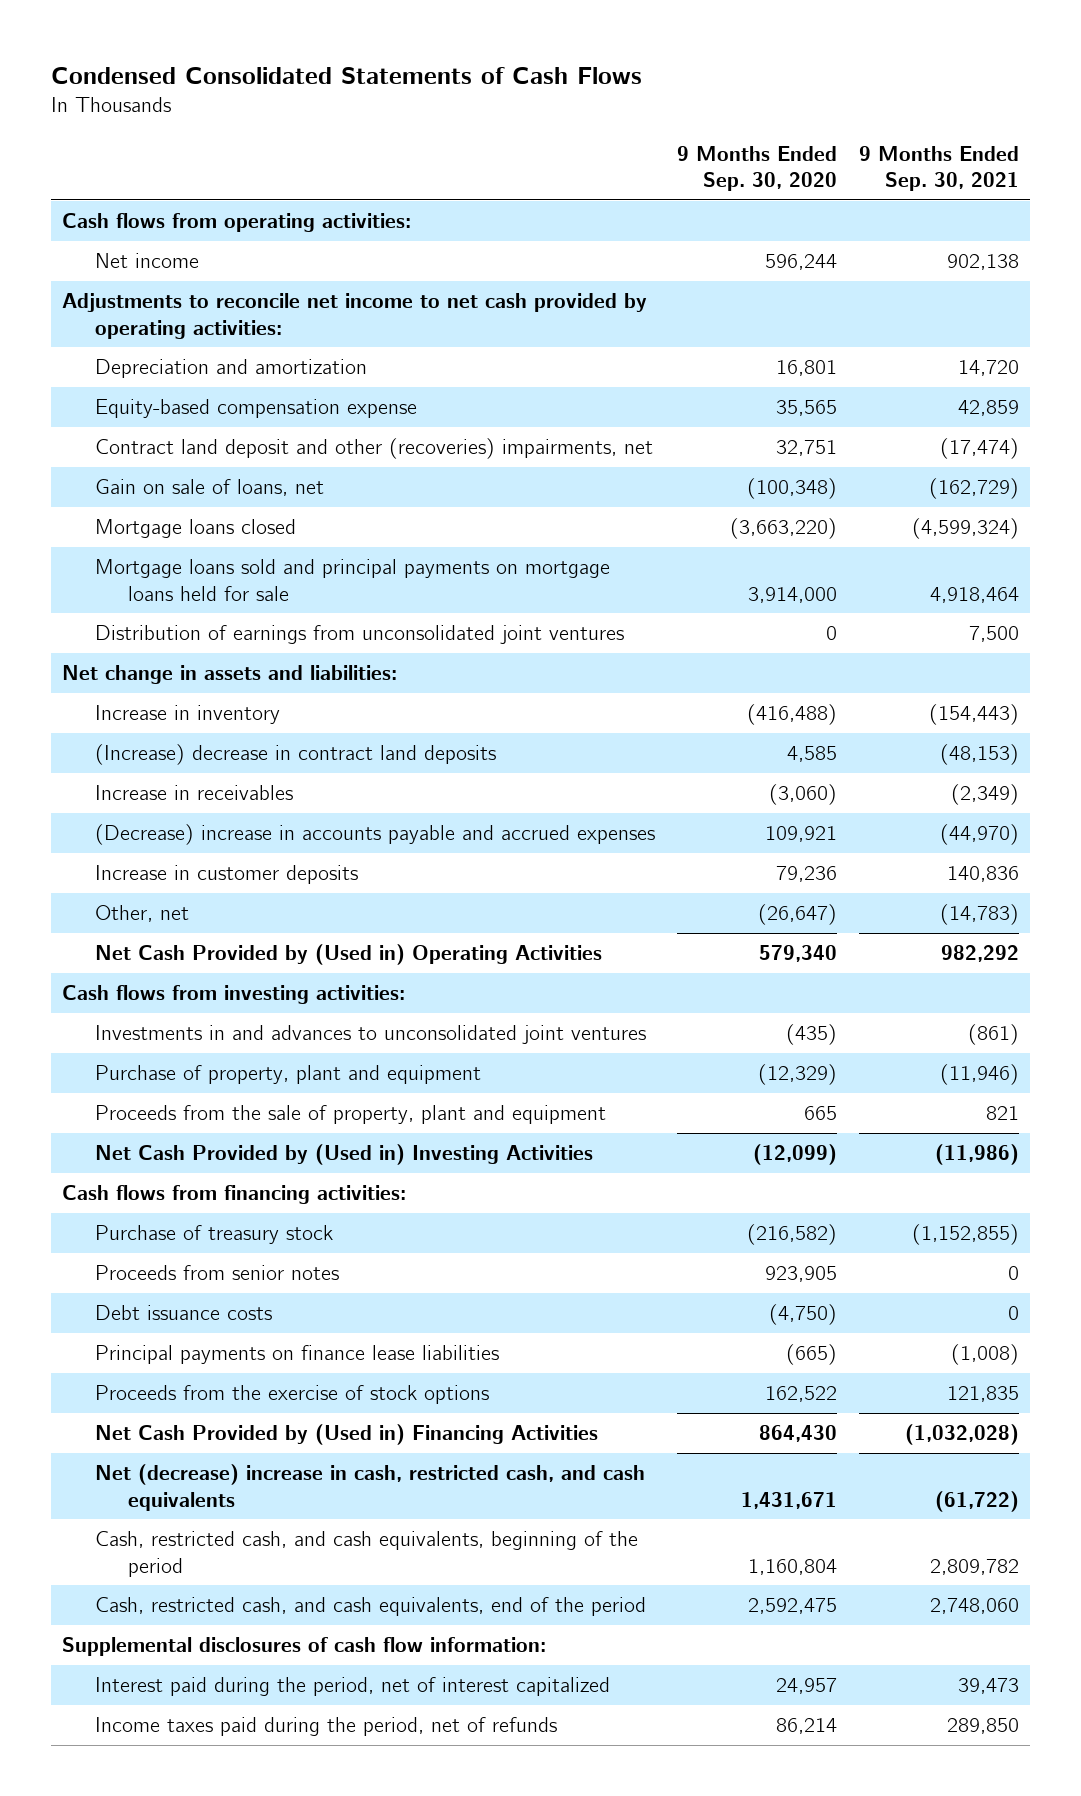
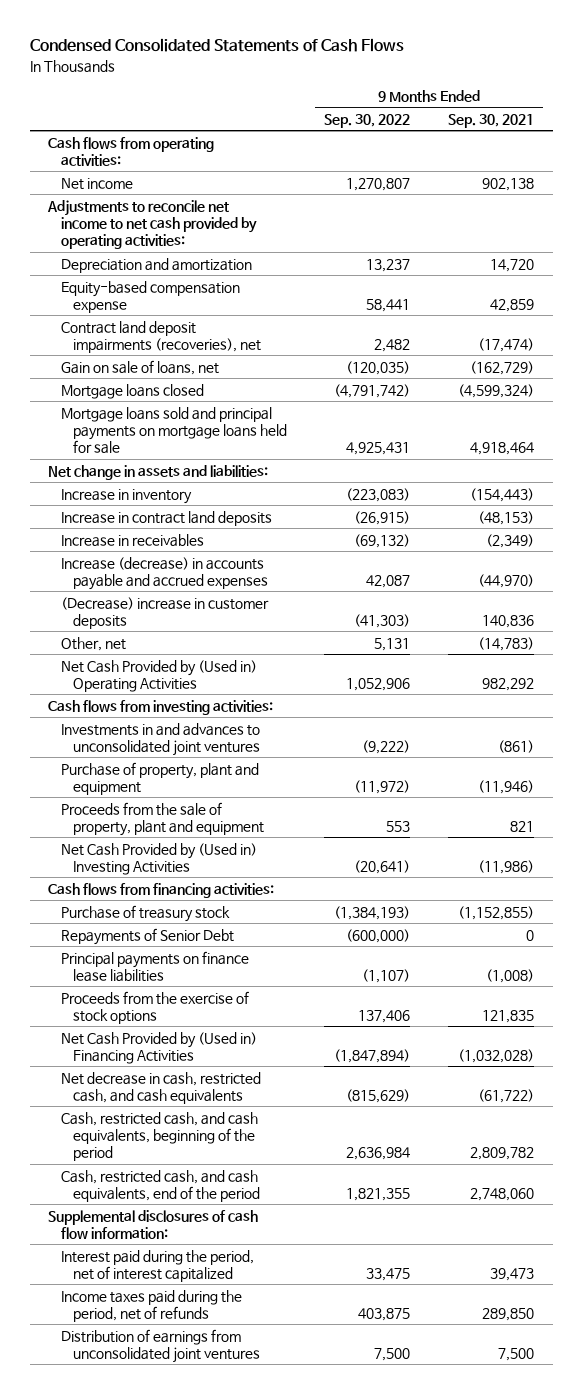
[676,145,837,192] 9 Months Ended Sep. 30, 2020 -> none
none -> [324,113,411,128] Sep. 30, 2022
[94,438,653,460] Contract land deposit and other (recoveries) impairments, net -> [60,320,261,353] Contract land deposit impairments (recoveries), net
[94,744,496,766] (Increase) decrease in contract land deposits -> [60,510,272,526] Increase in contract land deposits
[94,824,655,846] (Decrease) increase in accounts payable and accrued expenses -> [60,556,268,590] Increase (decrease) in accounts payable and accrued expenses
[94,865,358,885] Increase in customer deposits -> [60,596,269,629] (Decrease) increase in customer deposits
[94,1265,339,1281] Proceeds from senior notes -> none
[94,1305,272,1321] Debt issuance costs -> none
none -> [60,927,234,945] Repayments of Senior Debt
[94,1464,645,1511] Net (decrease) increase in cash, restricted cash, and cash equivalents -> [60,1071,261,1104] Net decrease in cash, restricted cash, and cash equivalents
[94,625,624,645] Distribution of earnings from unconsolidated joint ventures -> [60,1328,260,1363] Distribution of earnings from unconsolidated joint ventures

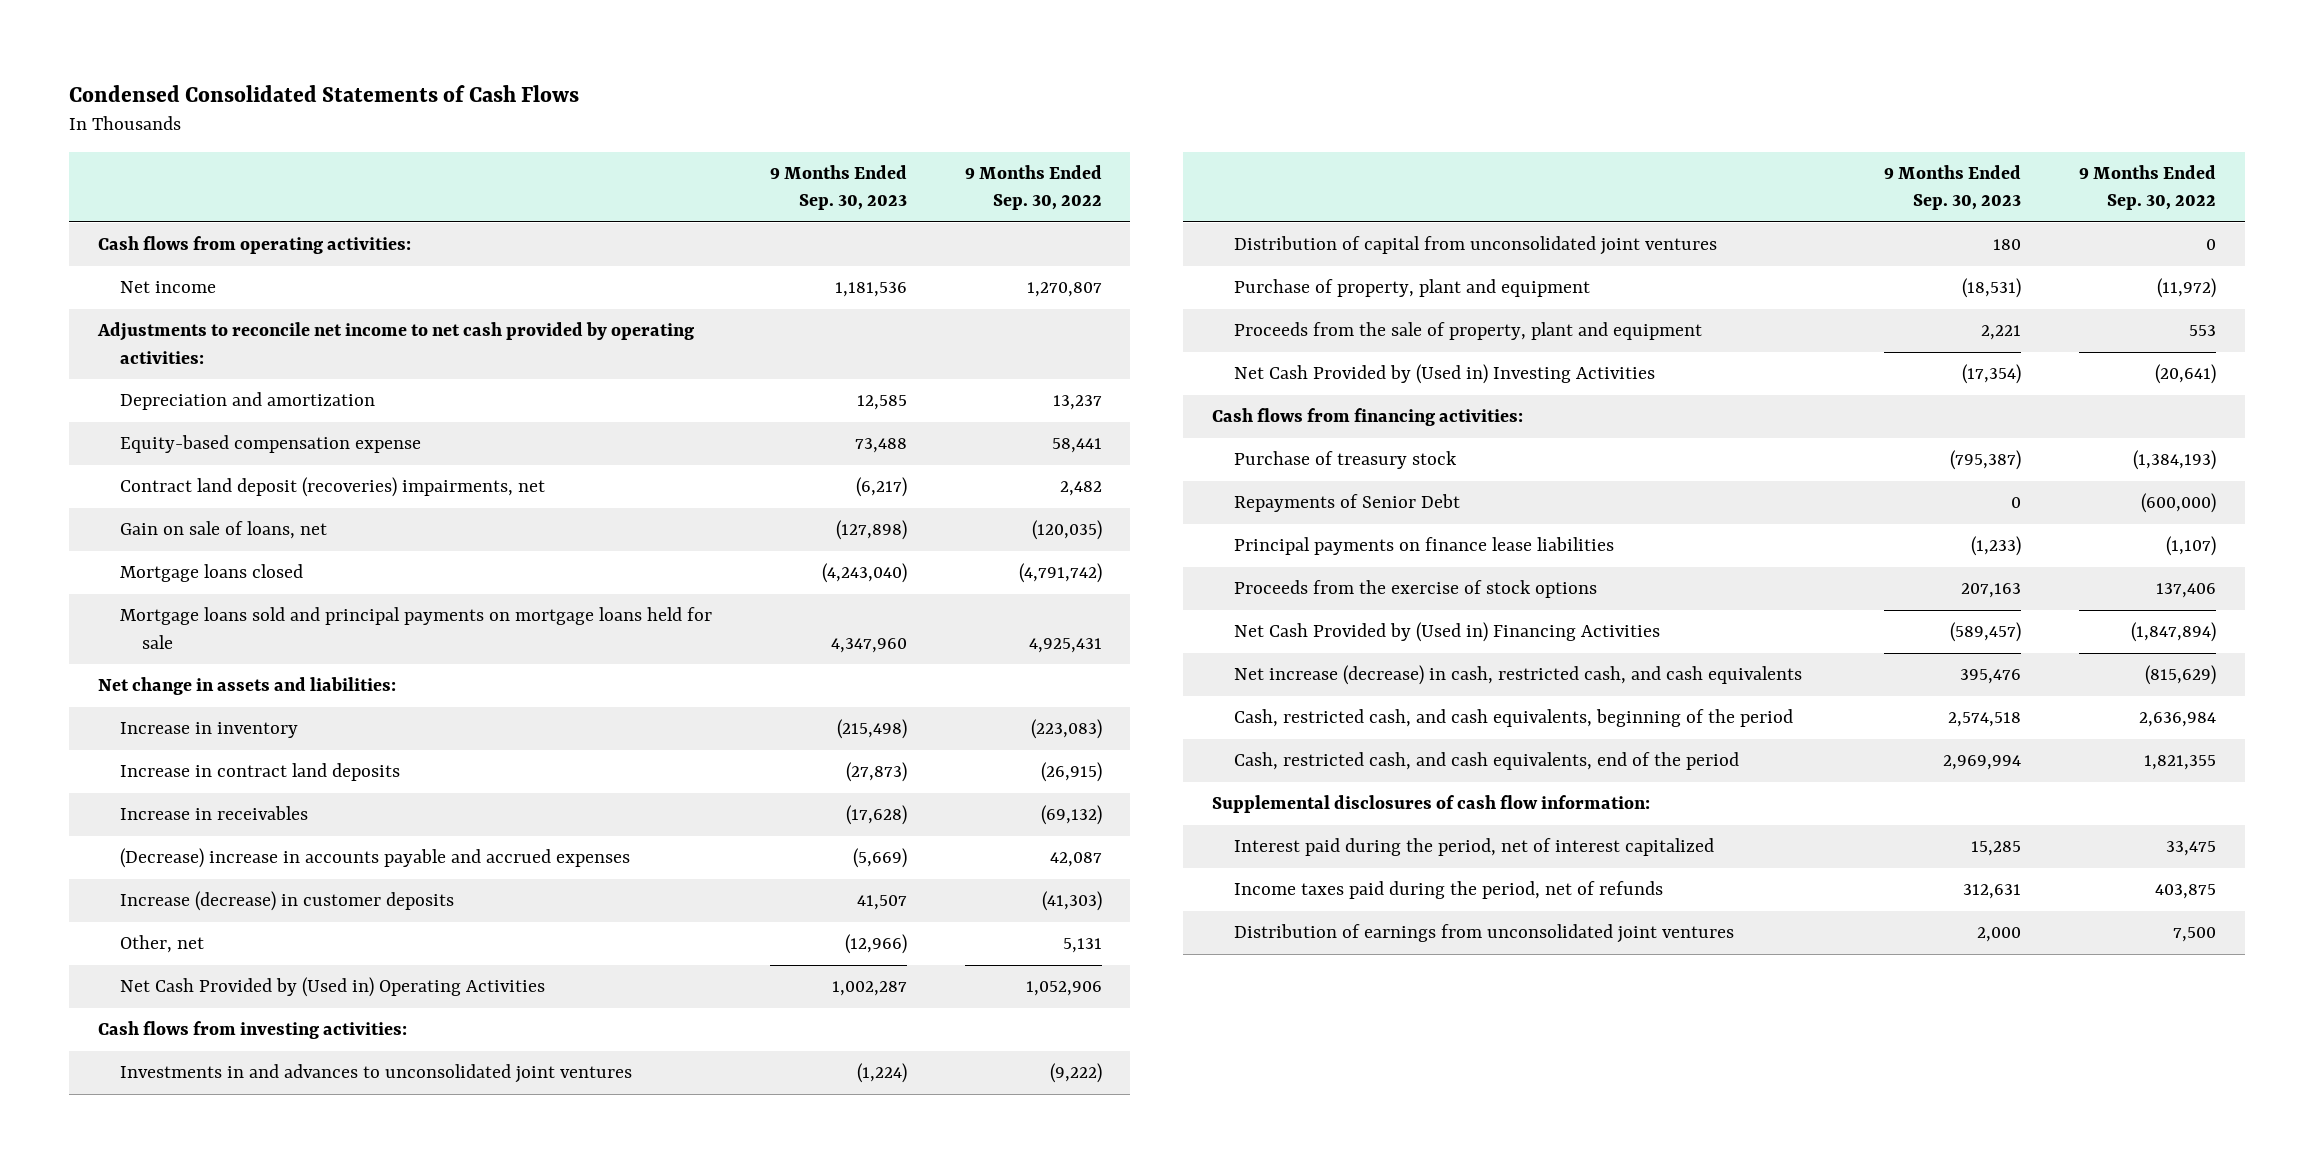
[447,113,534,128] Sep. 30, 2021 -> none
none -> [769,164,907,211] 9 Months Ended Sep. 30, 2023
[60,320,261,353] Contract land deposit impairments (recoveries), net -> [119,477,545,498] Contract land deposit (recoveries) impairments, net
[60,556,268,590] Increase (decrease) in accounts payable and accrued expenses -> [119,848,630,869] (Decrease) increase in accounts payable and accrued expenses
[60,596,269,629] (Decrease) increase in customer deposits -> [119,891,454,912] Increase (decrease) in customer deposits
none -> [1234,236,1718,256] Distribution of capital from unconsolidated joint ventures
[60,1071,261,1104] Net decrease in cash, restricted cash, and cash equivalents -> [1234,665,1803,686] Net increase (decrease) in cash, restricted cash, and cash equivalents

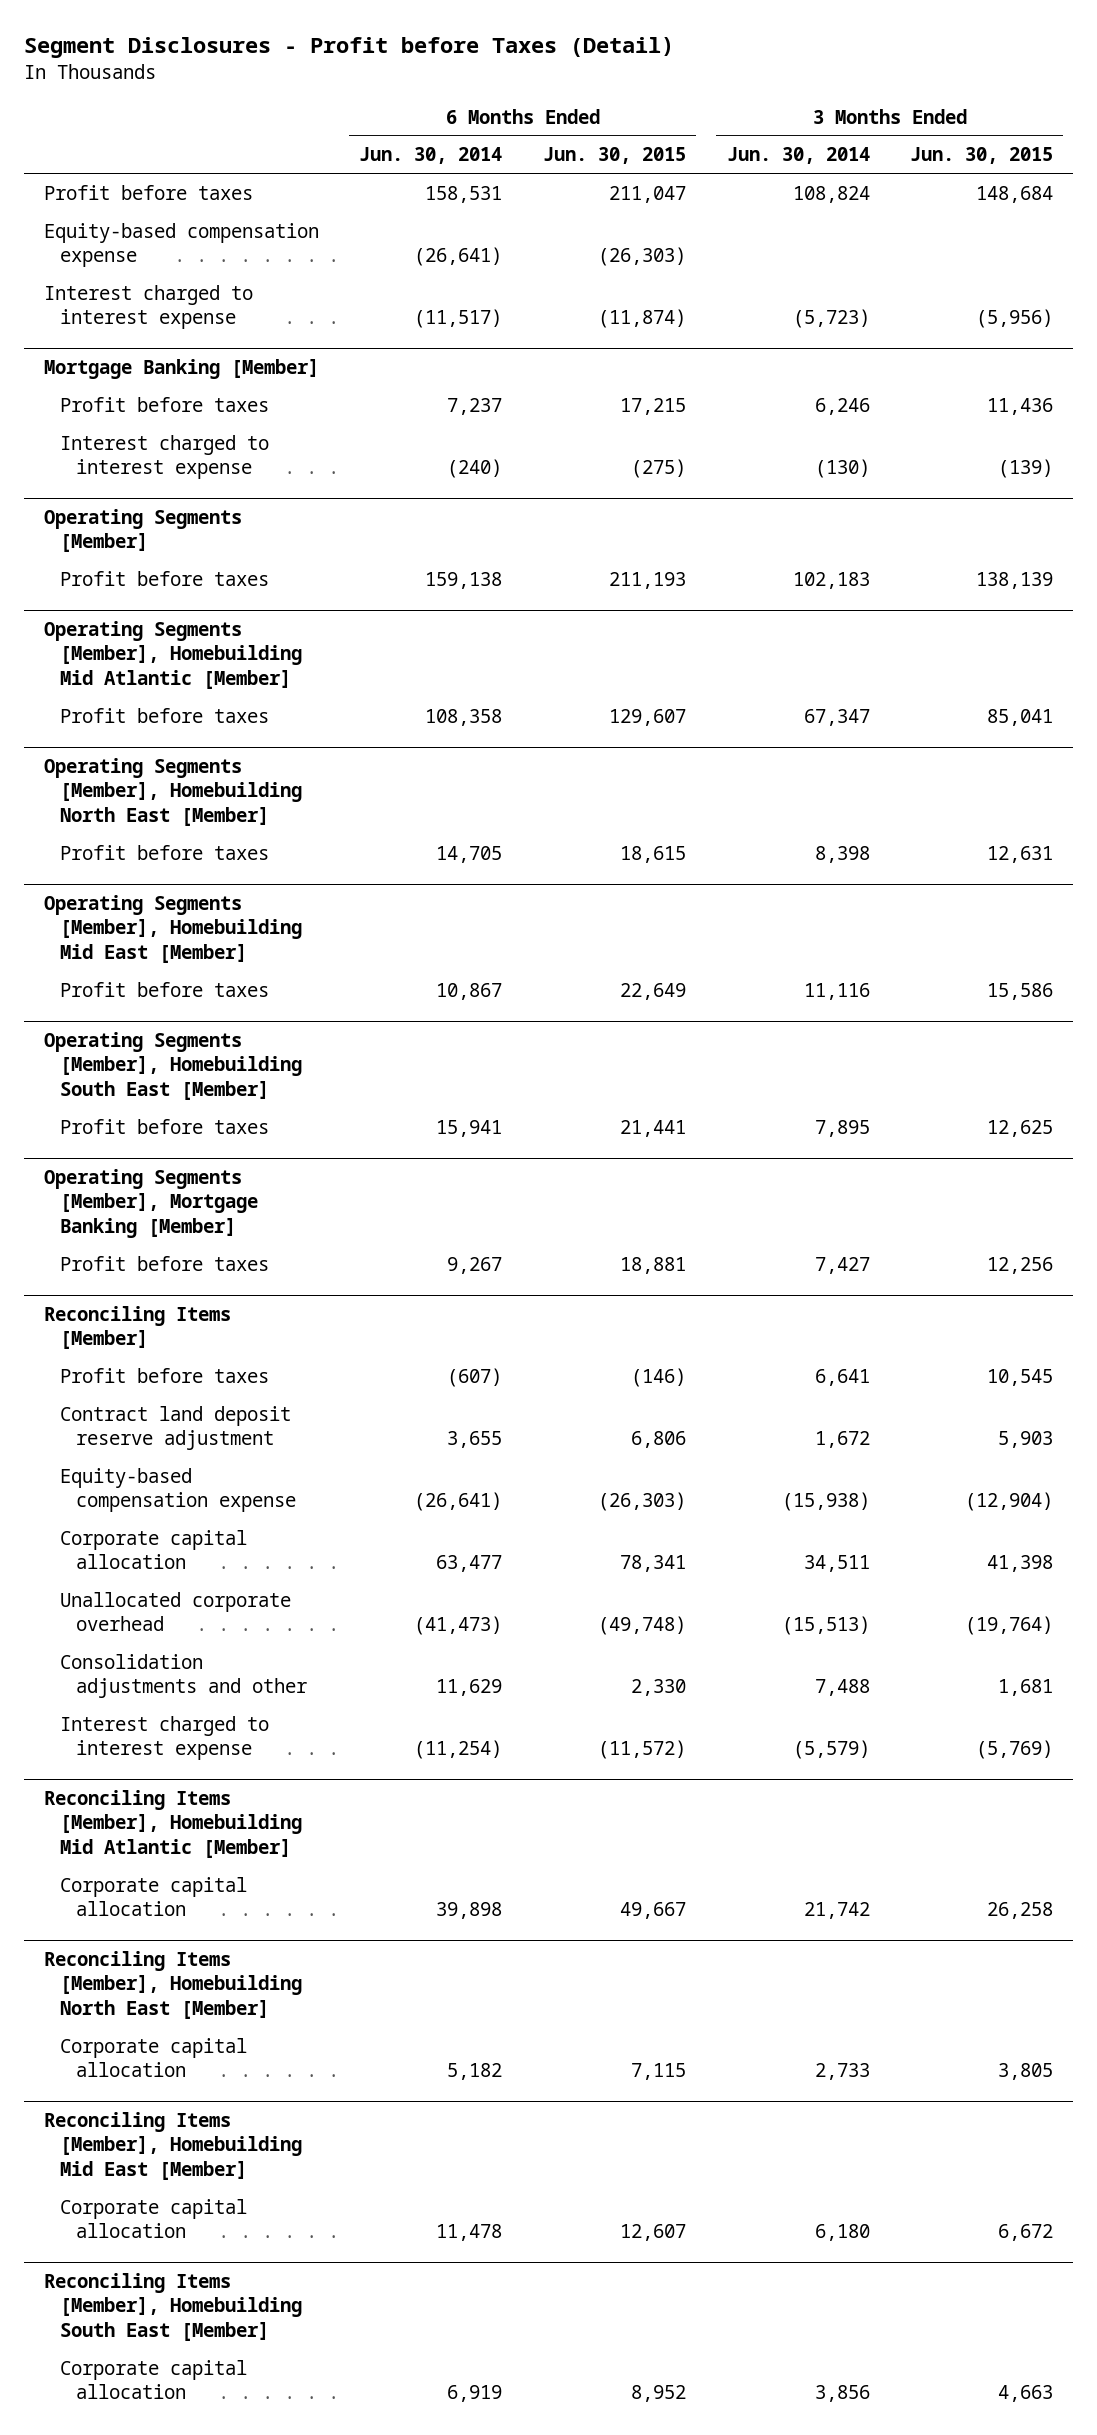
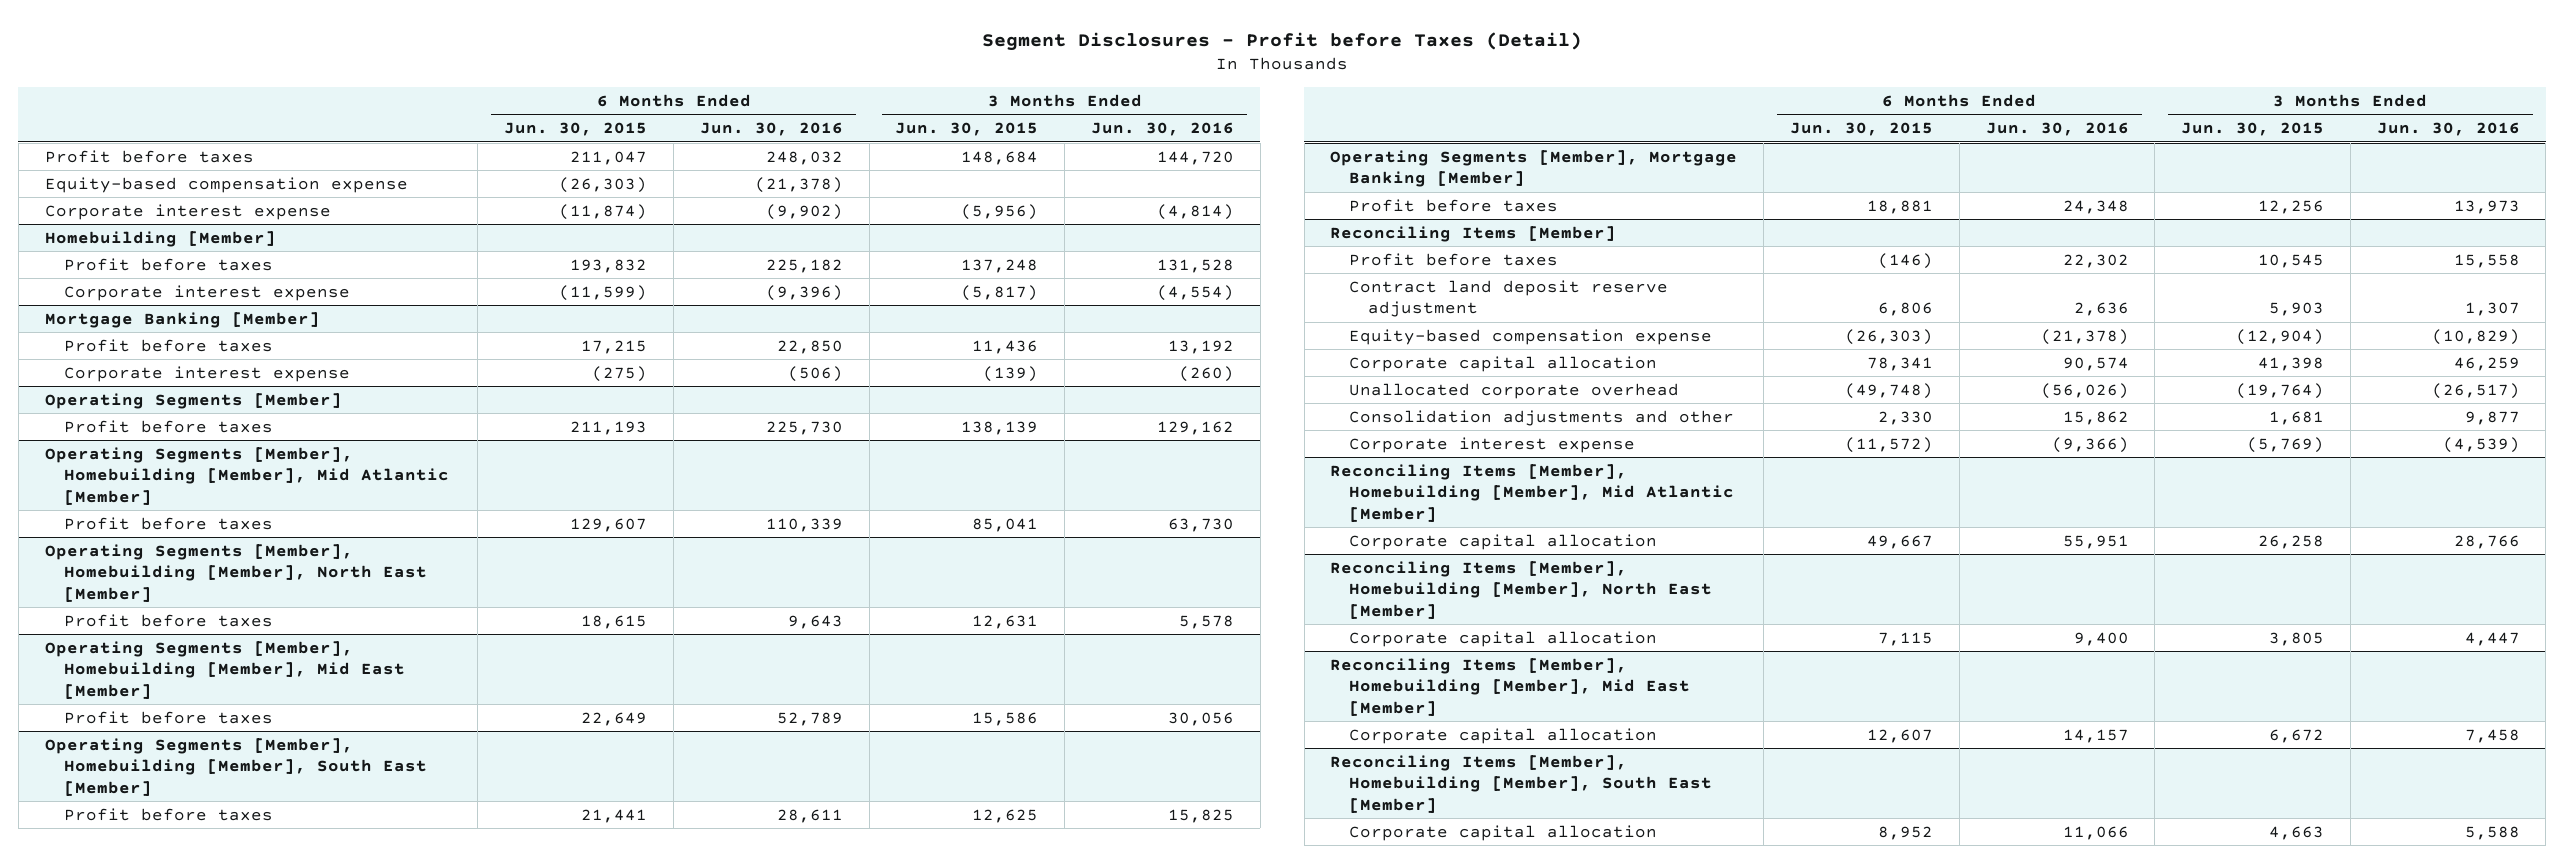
[359,147,503,165] Jun. 30, 2014 -> none
[726,147,870,165] Jun. 30, 2014 -> none
none -> [699,122,843,137] Jun. 30, 2016
none -> [1090,122,1234,137] Jun. 30, 2016
[43,284,253,330] Interest charged to interest expense -> [44,203,331,220] Corporate interest expense
none -> [44,230,276,247] Homebuilding [Member]
none -> [63,257,273,271] Profit before taxes
none -> [63,284,350,301] Corporate interest expense
[59,434,269,480] Interest charged to interest expense -> [63,365,350,382] Corporate interest expense
[43,620,302,689] Operating Segments [Member], Homebuilding Mid Atlantic [Member] -> [44,446,449,505] Operating Segments [Member], Homebuilding [Member], Mid Atlantic [Member]
[43,757,302,826] Operating Segments [Member], Homebuilding North East [Member] -> [44,543,427,602] Operating Segments [Member], Homebuilding [Member], North East [Member]
[43,894,302,963] Operating Segments [Member], Homebuilding Mid East [Member] -> [44,640,405,699] Operating Segments [Member], Homebuilding [Member], Mid East [Member]
[43,1031,302,1100] Operating Segments [Member], Homebuilding South East [Member] -> [44,737,427,796] Operating Segments [Member], Homebuilding [Member], South East [Member]
[59,1715,269,1761] Interest charged to interest expense -> [1349,436,1636,453] Corporate interest expense
[43,1789,302,1858] Reconciling Items [Member], Homebuilding Mid Atlantic [Member] -> [1330,463,1735,522] Reconciling Items [Member], Homebuilding [Member], Mid Atlantic [Member]
[43,1950,302,2019] Reconciling Items [Member], Homebuilding North East [Member] -> [1330,560,1713,619] Reconciling Items [Member], Homebuilding [Member], North East [Member]
[43,2111,302,2180] Reconciling Items [Member], Homebuilding Mid East [Member] -> [1330,657,1691,716] Reconciling Items [Member], Homebuilding [Member], Mid East [Member]
[43,2272,302,2341] Reconciling Items [Member], Homebuilding South East [Member] -> [1330,754,1713,813] Reconciling Items [Member], Homebuilding [Member], South East [Member]

